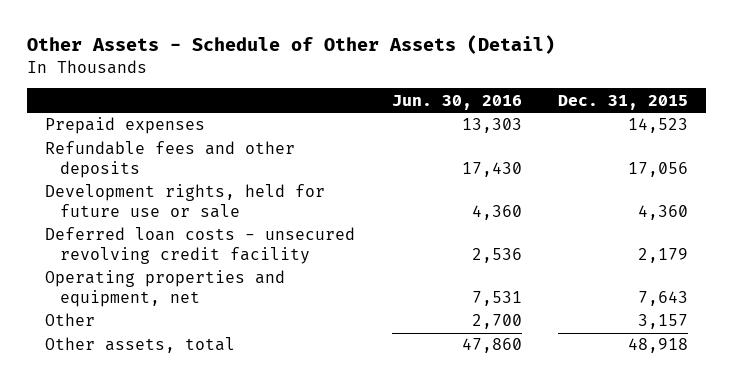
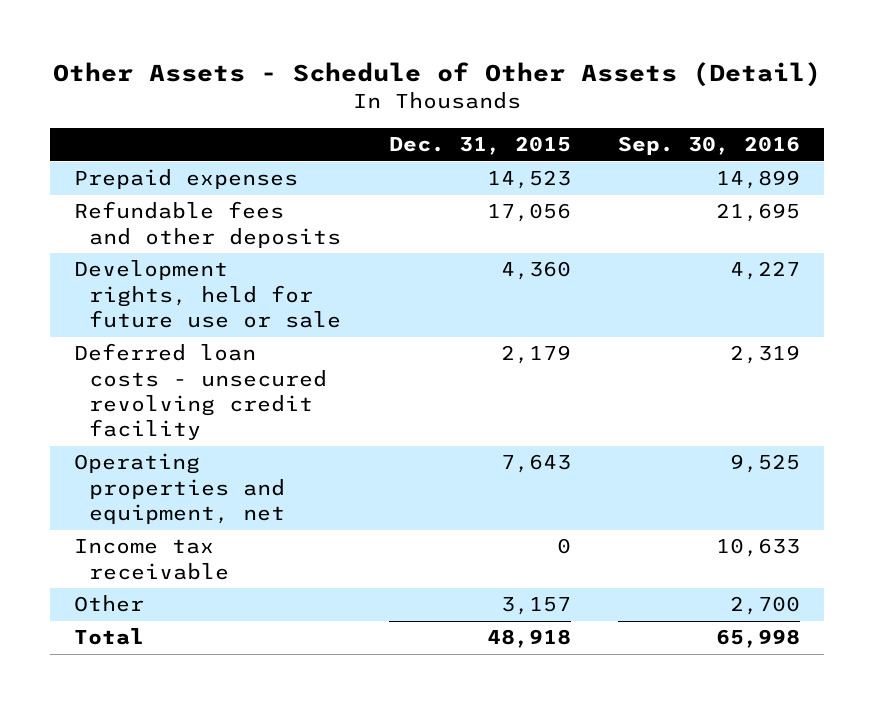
[391,94,522,110] Jun. 30, 2016 -> none
none -> [618,136,801,156] Sep. 30, 2016
none -> [74,539,229,580] Income tax receivable
[44,337,235,354] Other assets, total -> [74,628,145,646] Total

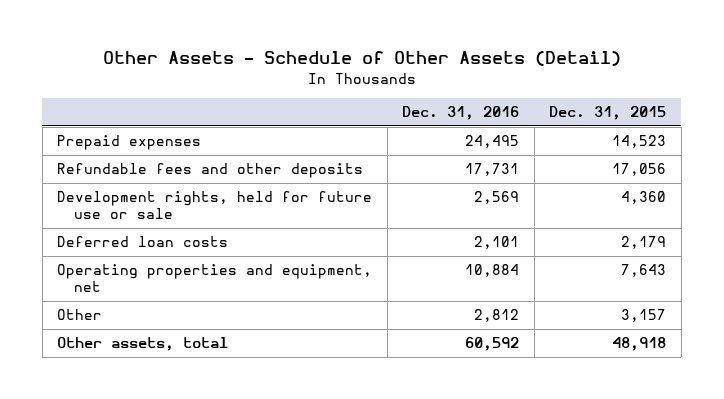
[618,136,801,156] Sep. 30, 2016 -> none
none -> [402,106,520,121] Dec. 31, 2016
[74,343,327,441] Deferred loan costs - unsecured revolving credit facility -> [57,236,229,248] Deferred loan costs
[74,539,229,580] Income tax receivable -> none
[74,628,145,646] Total -> [57,337,229,352] Other assets, total

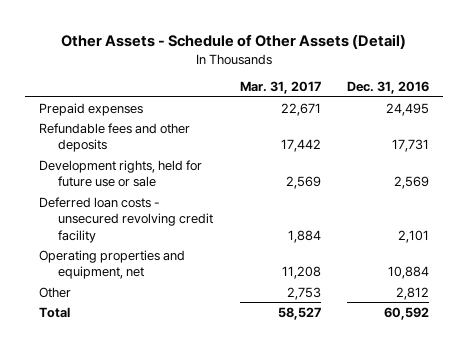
[549,106,667,121] Dec. 31, 2015 -> none
none -> [239,81,321,95] Mar. 31, 2017
[57,236,229,248] Deferred loan costs -> [38,196,213,243] Deferred loan costs - unsecured revolving credit facility
[57,337,229,352] Other assets, total -> [38,306,70,318] Total

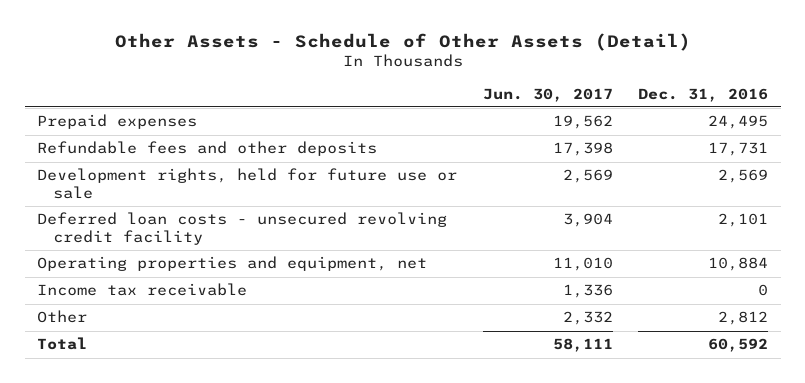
[239,81,321,95] Mar. 31, 2017 -> none
none -> [482,87,613,102] Jun. 30, 2017
none -> [37,283,248,297] Income tax receivable

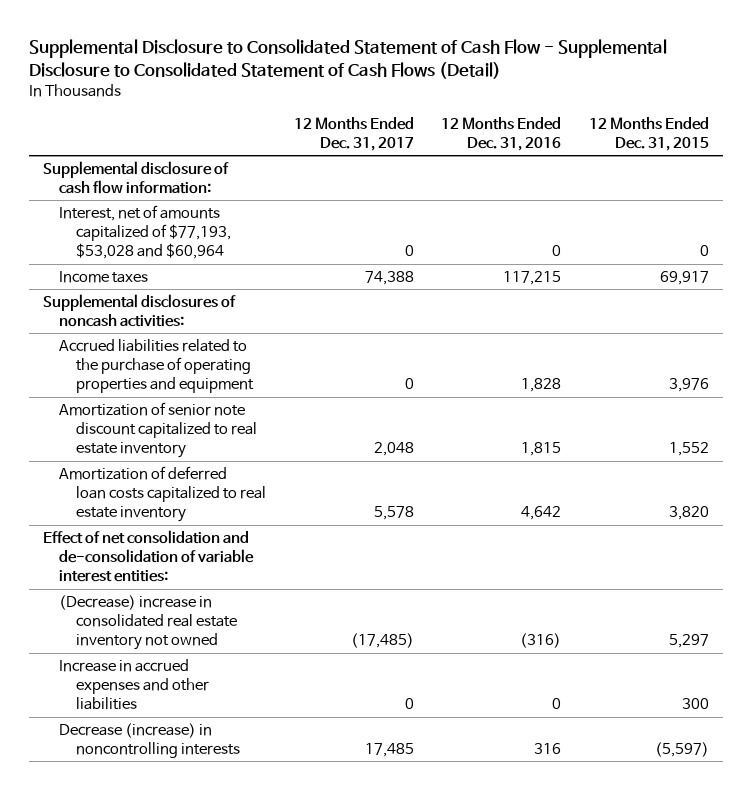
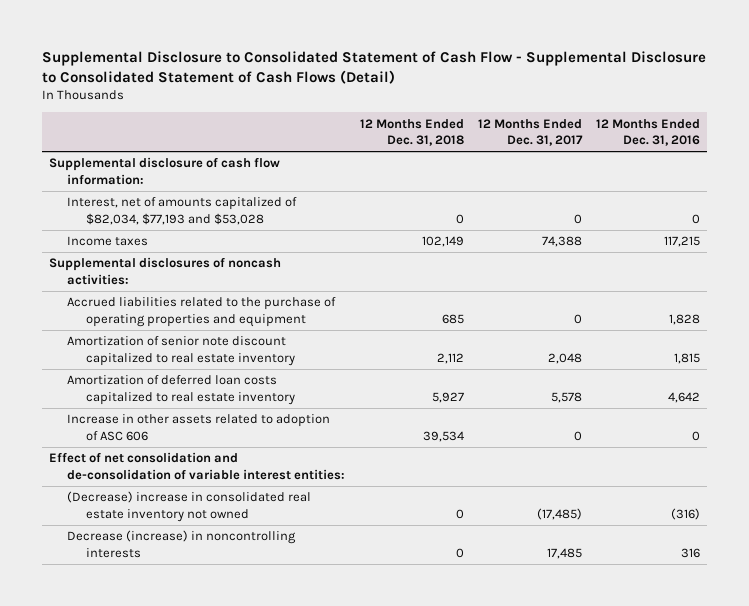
[589,116,710,151] 12 Months Ended Dec. 31, 2015 -> none
none -> [359,118,464,147] 12 Months Ended Dec. 31, 2018
[59,204,231,260] Interest, net of amounts capitalized of $77,193, $53,028 and $60,964 -> [67,197,298,225] Interest, net of amounts capitalized of $82,034, $77,193 and $53,028
none -> [67,414,331,441] Increase in other assets related to adoption of ASC 606
[59,658,209,711] Increase in accrued expenses and other liabilities -> none

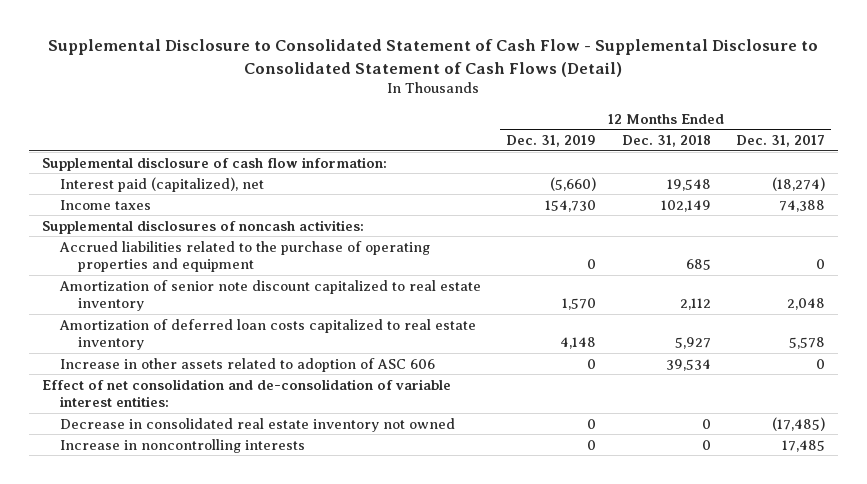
[595,118,700,147] 12 Months Ended Dec. 31, 2016 -> none
none -> [506,135,597,148] Dec. 31, 2019
[67,197,298,225] Interest, net of amounts capitalized of $82,034, $77,193 and $53,028 -> none
none -> [59,176,264,192] Interest paid (capitalized), net
[67,491,312,522] (Decrease) increase in consolidated real estate inventory not owned -> [59,417,455,432] Decrease in consolidated real estate inventory not owned
[67,530,297,558] Decrease (increase) in noncontrolling interests -> [59,438,305,453] Increase in noncontrolling interests

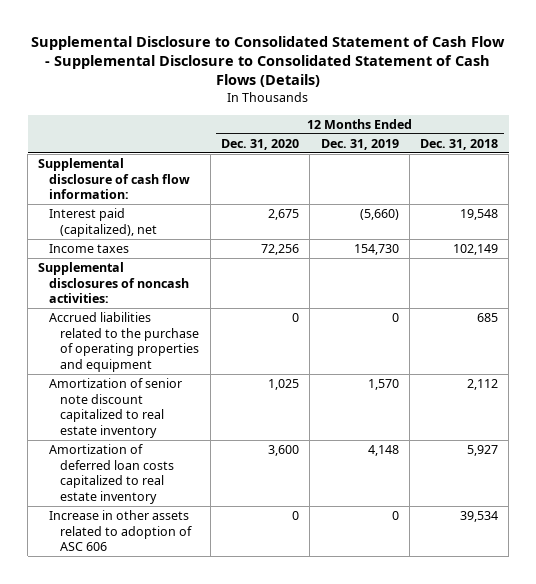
[48,39,819,77] Supplemental Disclosure to Consolidated Statement of Cash Flow - Supplemental Disclosure to Consolidated Statement of Cash Flows (Detail) -> [31,35,506,88] Supplemental Disclosure to Consolidated Statement of Cash Flow - Supplemental Disclosure to Consolidated Statement of Cash Flows (Details)
[736,135,826,148] Dec. 31, 2017 -> none
none -> [221,138,300,150] Dec. 31, 2020
[41,378,451,408] Effect of net consolidation and de-consolidation of variable interest entities: -> none
[59,417,455,432] Decrease in consolidated real estate inventory not owned -> none
[59,438,305,453] Increase in noncontrolling interests -> none

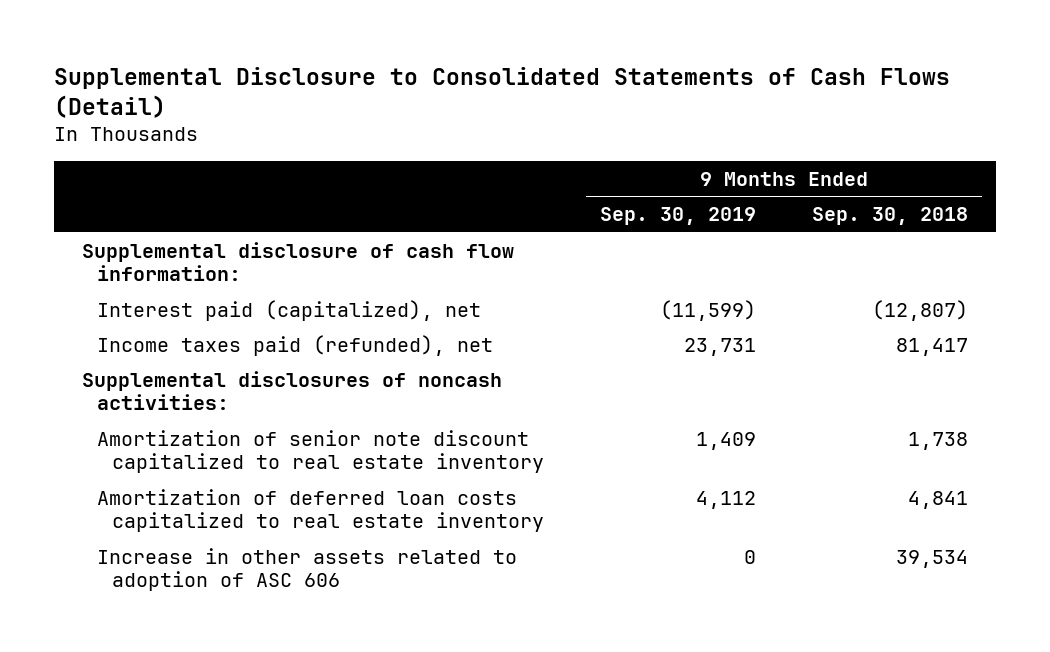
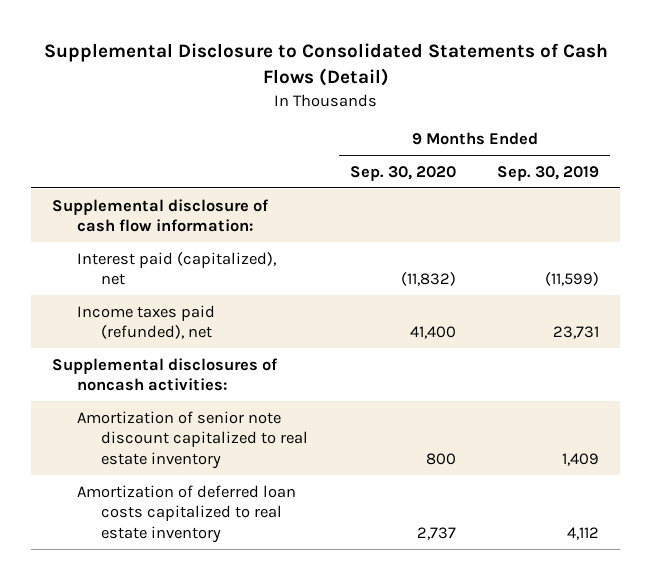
[812,207,969,226] Sep. 30, 2018 -> none
none -> [349,165,456,181] Sep. 30, 2020
[97,547,518,592] Increase in other assets related to adoption of ASC 606 -> none

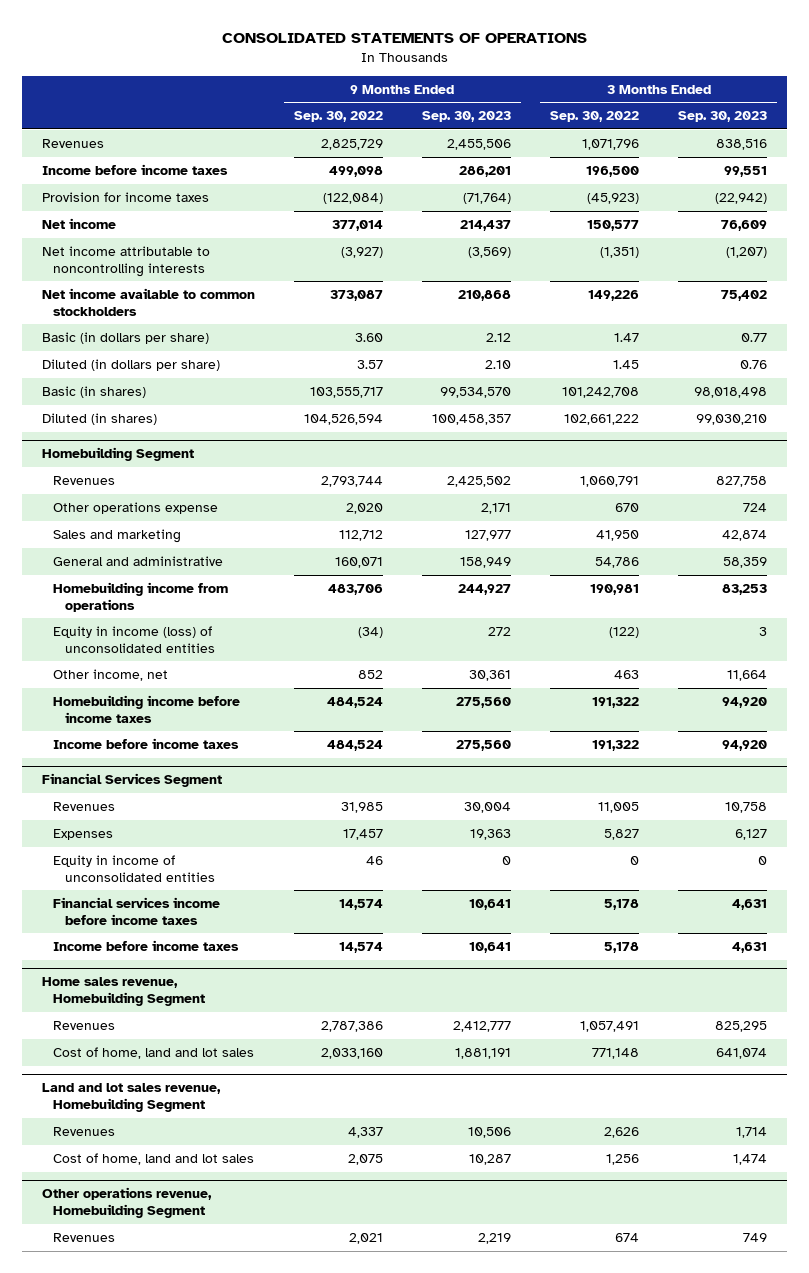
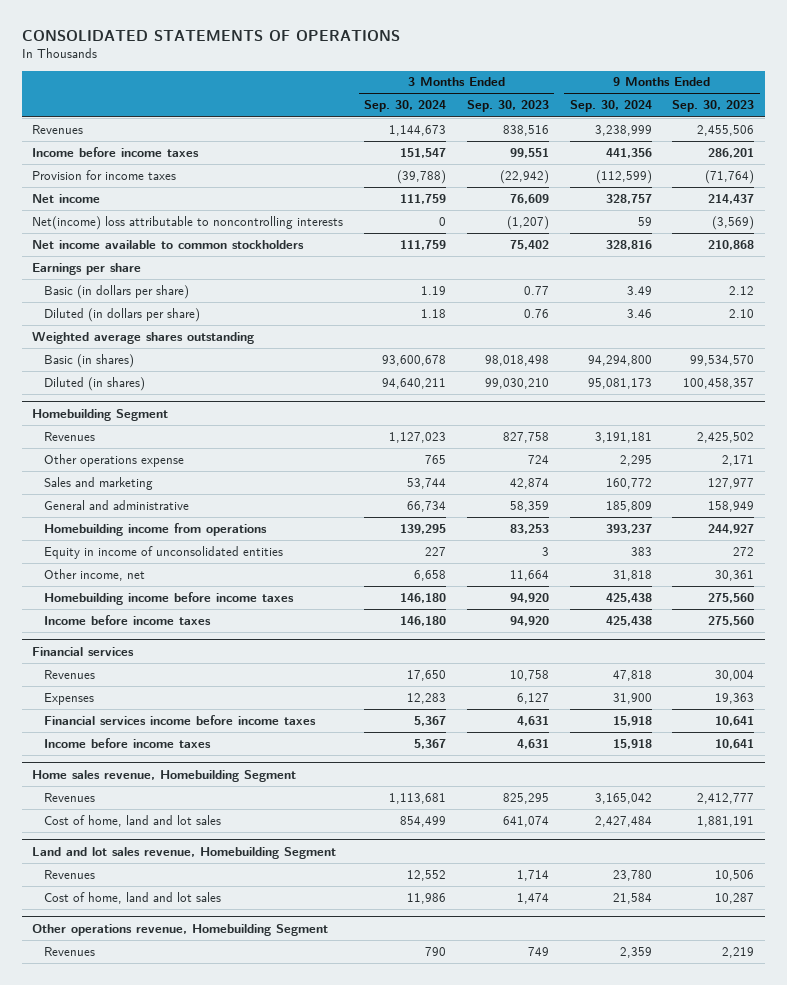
[293,111,383,123] Sep. 30, 2022 -> none
[550,111,640,123] Sep. 30, 2022 -> none
none -> [364,100,447,113] Sep. 30, 2024
none -> [569,100,652,113] Sep. 30, 2024
[41,245,210,277] Net income attributable to noncontrolling interests -> [32,215,344,230] Net(income) loss attributable to noncontrolling interests
none -> [32,262,142,275] Earnings per share
none -> [32,331,255,344] Weighted average shares outstanding
[53,625,216,653] Equity in income (loss) of unconsolidated entities -> [43,545,283,559] Equity in income of unconsolidated entities
[41,773,222,788] Financial Services Segment -> [32,646,135,656] Financial services
[53,854,216,882] Equity in income of unconsolidated entities -> none

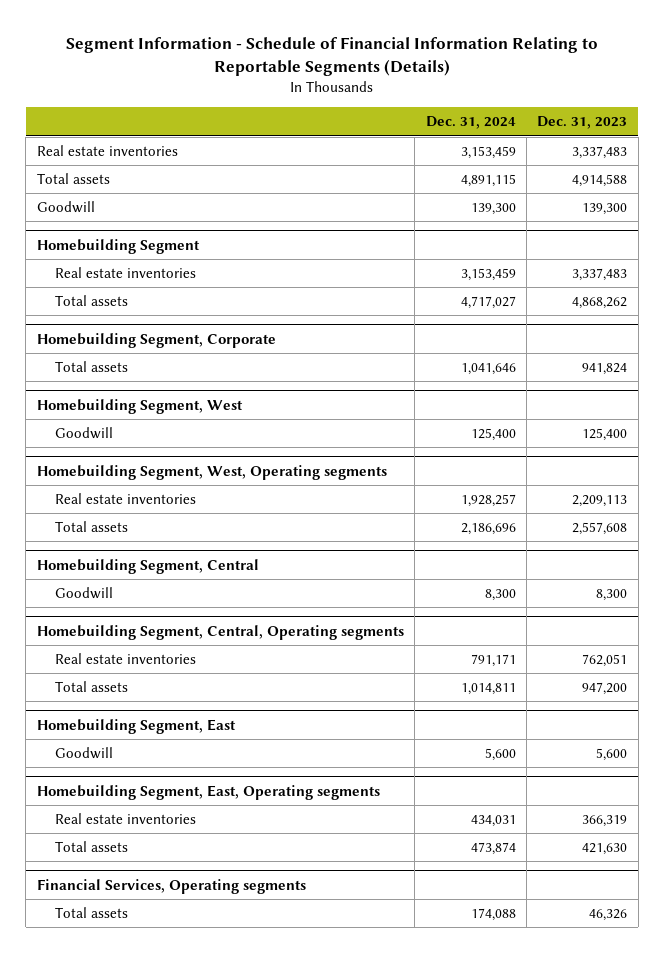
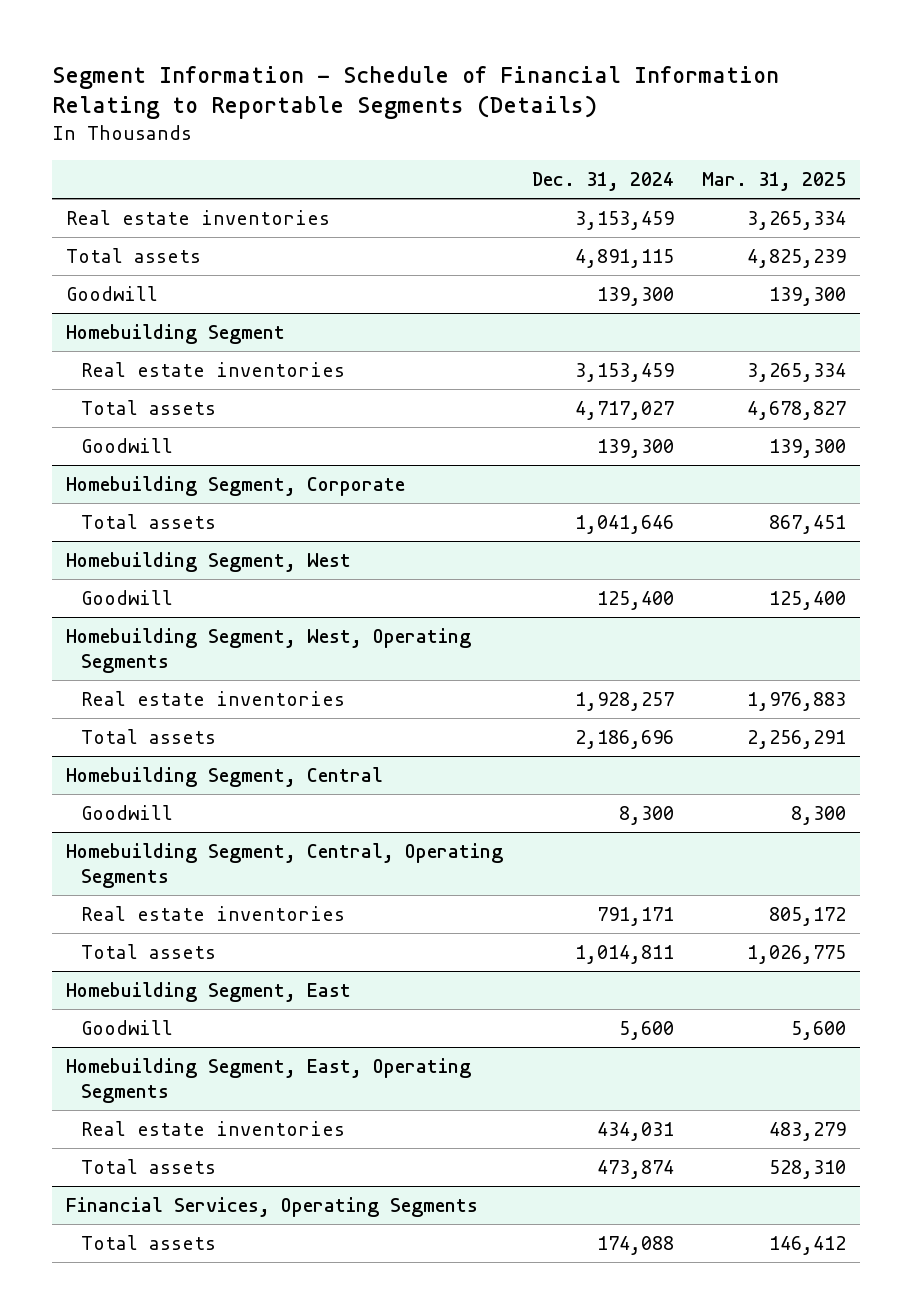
[537,116,628,130] Dec. 31, 2023 -> none
none -> [702,171,847,191] Mar. 31, 2025
none -> [81,437,174,453] Goodwill
[36,464,387,480] Homebuilding Segment, West, Operating segments -> [66,627,472,673] Homebuilding Segment, West, Operating Segments
[36,624,404,640] Homebuilding Segment, Central, Operating segments -> [66,842,504,888] Homebuilding Segment, Central, Operating Segments
[36,784,380,800] Homebuilding Segment, East, Operating segments -> [66,1057,472,1103] Homebuilding Segment, East, Operating Segments
[36,878,306,894] Financial Services, Operating segments -> [66,1196,479,1217] Financial Services, Operating Segments

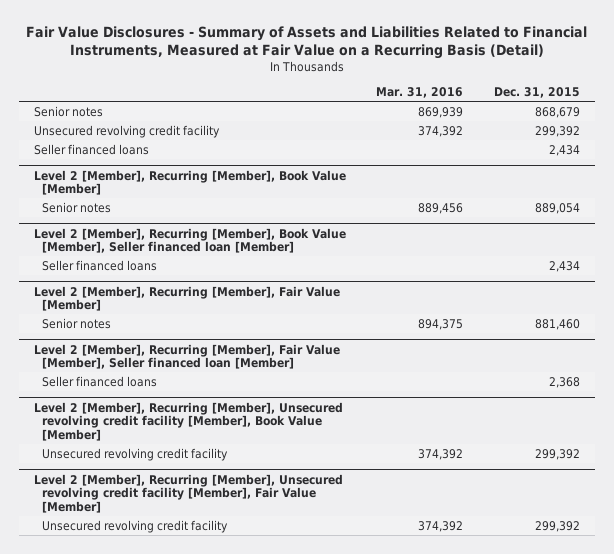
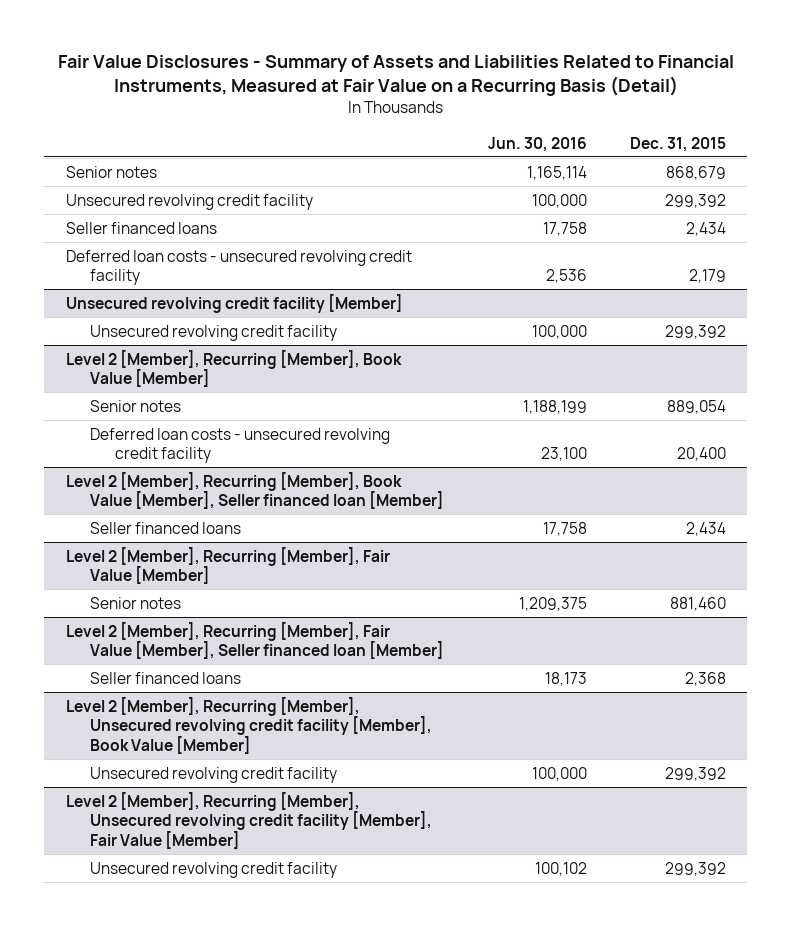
[376,87,464,99] Mar. 31, 2016 -> none
none -> [487,136,587,152] Jun. 30, 2016
none -> [65,249,412,286] Deferred loan costs - unsecured revolving credit facility
none -> [65,293,403,313] Unsecured revolving credit facility [Member]
none -> [90,324,338,341] Unsecured revolving credit facility
none -> [90,427,391,464] Deferred loan costs - unsecured revolving credit facility

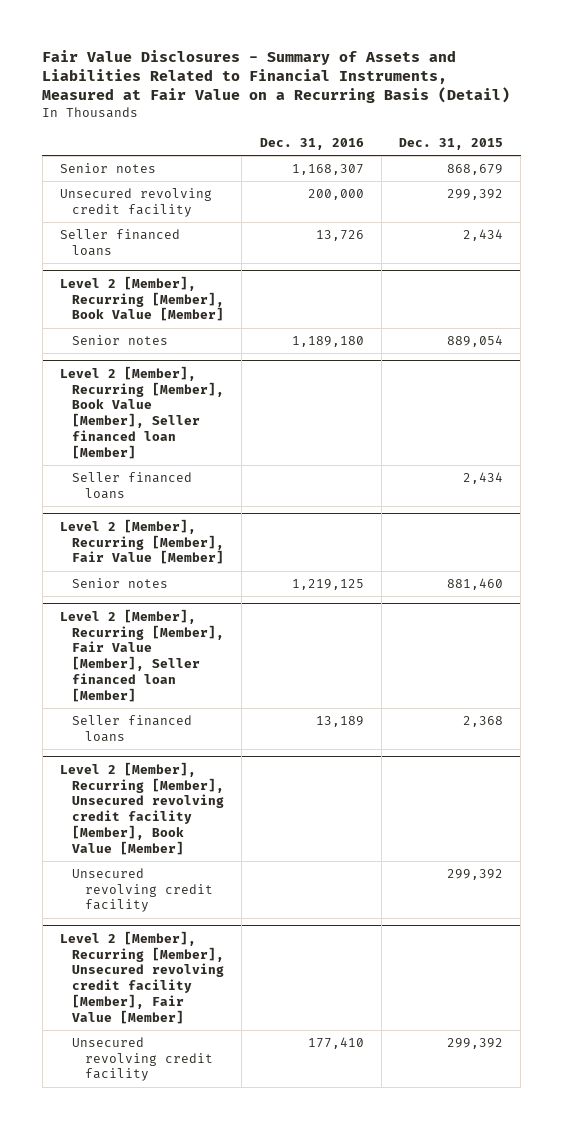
[487,136,587,152] Jun. 30, 2016 -> none
none -> [259,137,364,150] Dec. 31, 2016
[65,249,412,286] Deferred loan costs - unsecured revolving credit facility -> none
[65,293,403,313] Unsecured revolving credit facility [Member] -> none
[90,324,338,341] Unsecured revolving credit facility -> none
[90,427,391,464] Deferred loan costs - unsecured revolving credit facility -> none

